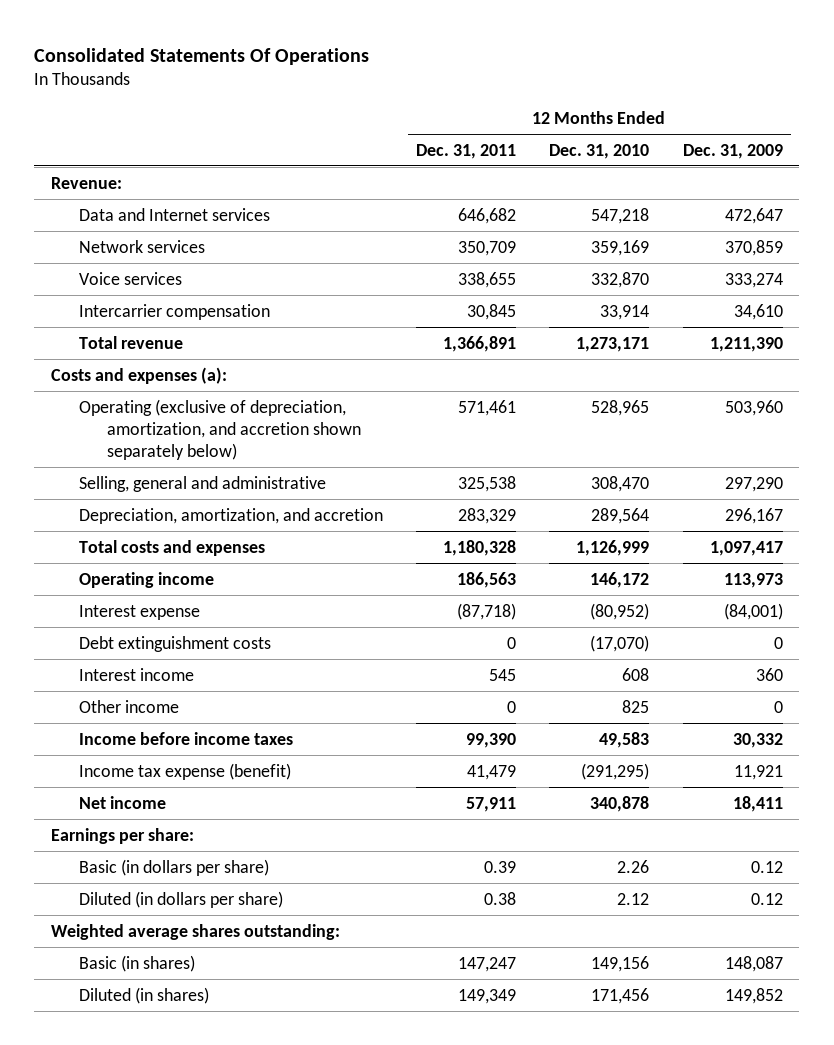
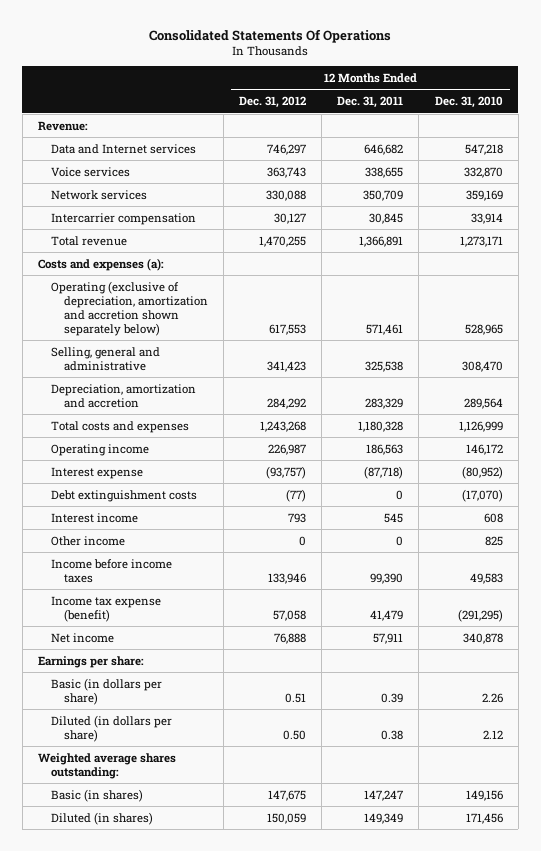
[682,143,783,159] Dec. 31, 2009 -> none
none -> [239,96,307,109] Dec. 31, 2012
[78,239,205,253] Network services -> [50,189,147,200] Network services
[78,398,361,460] Operating (exclusive of depreciation, amortization, and accretion shown separately below) -> [50,280,208,336] Operating (exclusive of depreciation, amortization and accretion shown separately below)
[78,507,383,524] Depreciation, amortization, and accretion -> [50,383,196,408] Depreciation, amortization and accretion

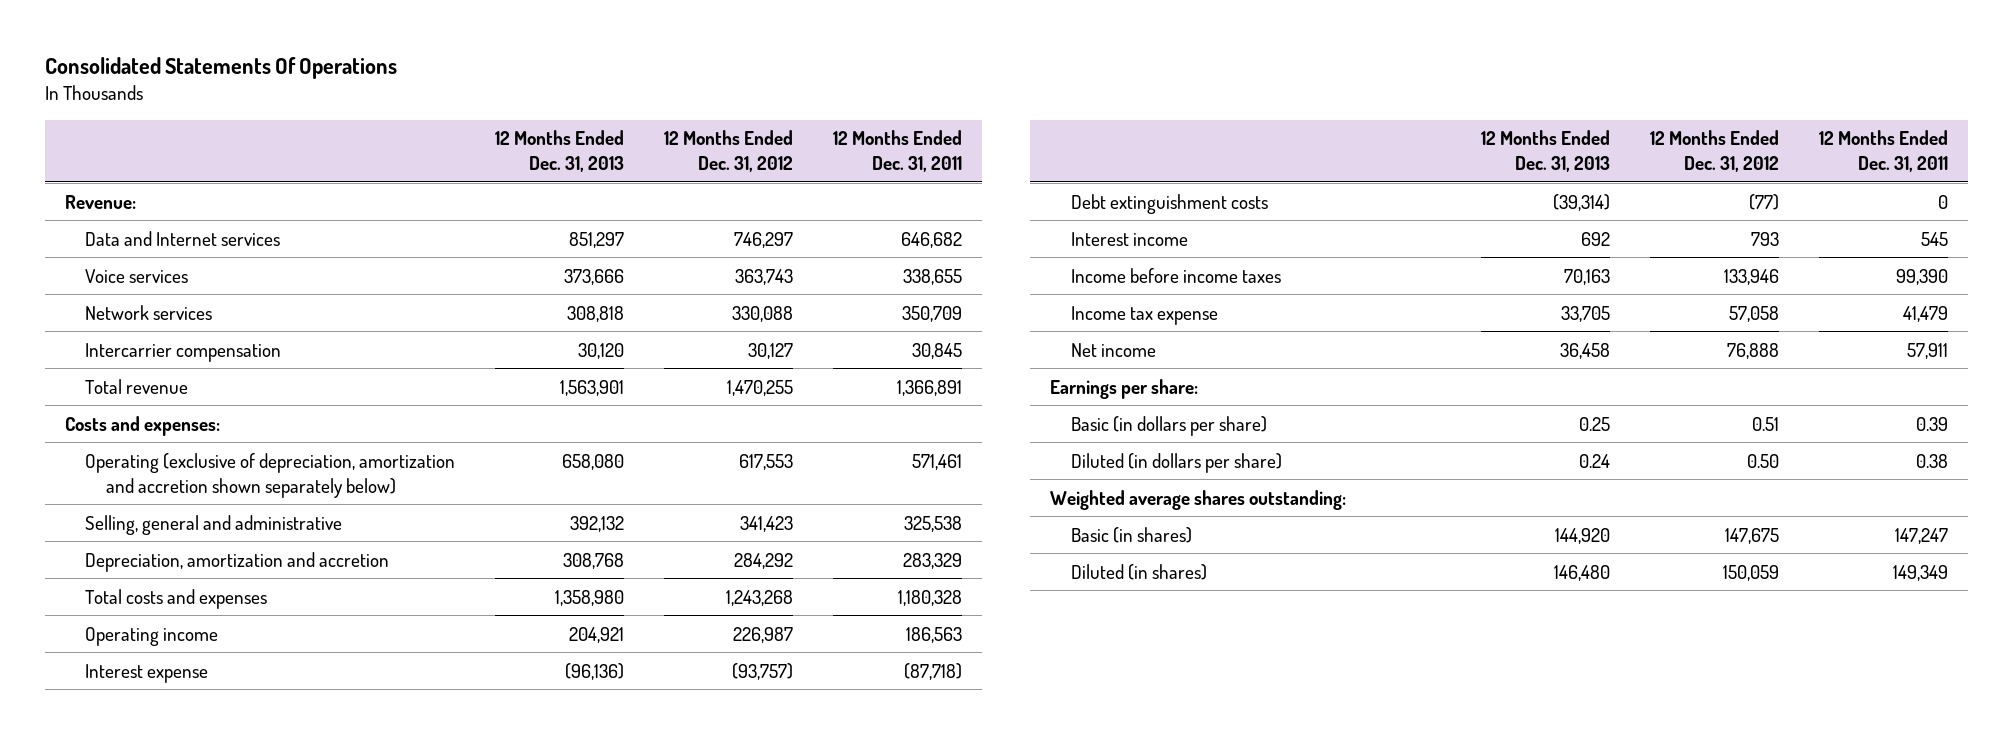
[434,96,503,109] Dec. 31, 2010 -> none
none -> [495,130,625,173] 12 Months Ended Dec. 31, 2013
[38,257,165,271] Costs and expenses (a): -> [64,415,220,436] Costs and expenses:
[50,535,125,546] Other income -> none
[50,595,161,622] Income tax expense (benefit) -> [1070,305,1218,325] Income tax expense

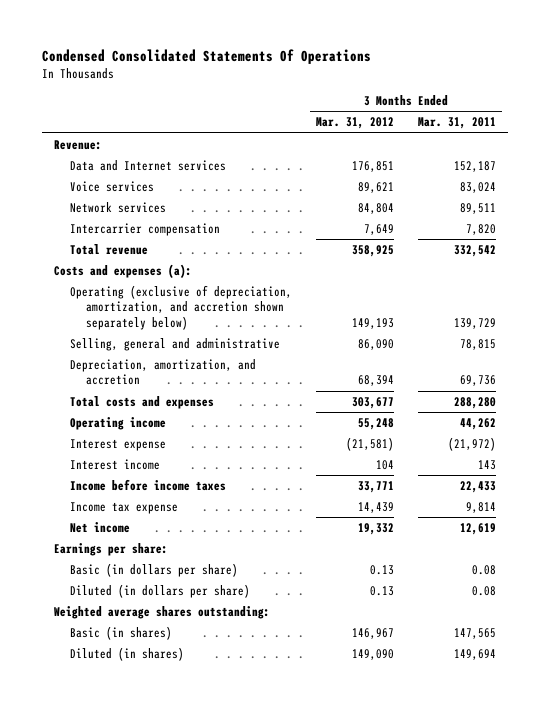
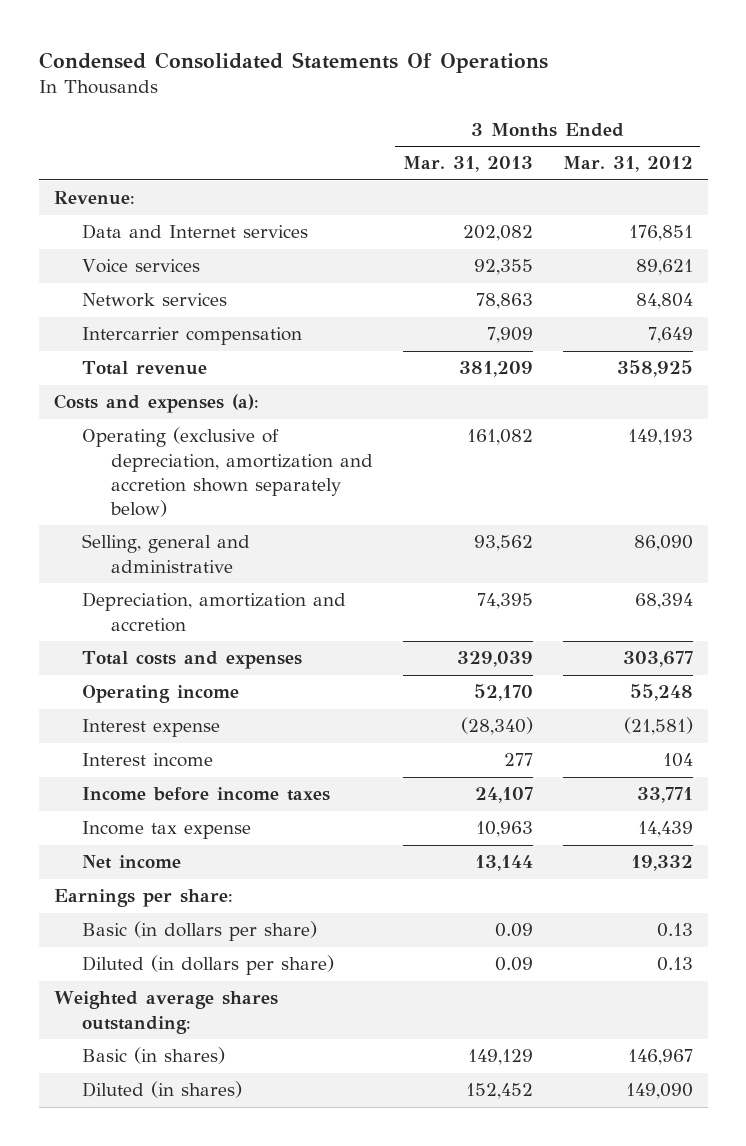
[417,117,496,130] Mar. 31, 2011 -> none
none -> [402,156,533,173] Mar. 31, 2013
[69,284,292,330] Operating (exclusive of depreciation, amortization, and accretion shown separately below) -> [82,427,373,518] Operating (exclusive of depreciation, amortization and accretion shown separately below)
[69,358,256,386] Depreciation, amortization, and accretion -> [82,592,347,632] Depreciation, amortization and accretion

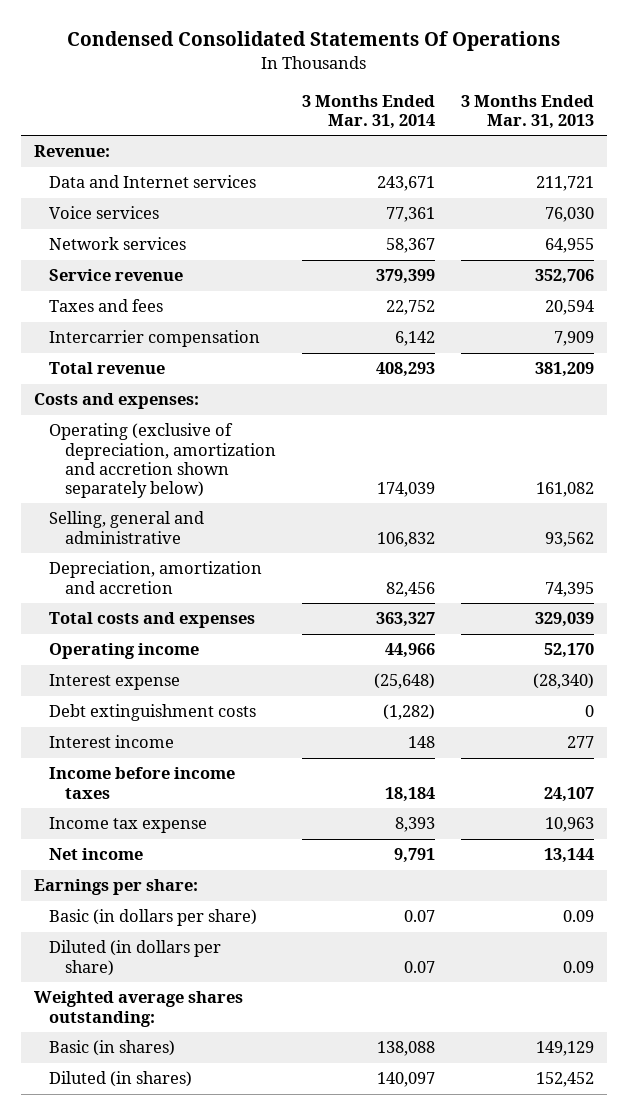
[562,156,693,173] Mar. 31, 2012 -> none
none -> [301,94,435,130] 3 Months Ended Mar. 31, 2014
[462,225,533,242] 202,082 -> [535,176,594,192] 211,721
[473,259,533,276] 92,355 -> [544,207,594,223] 76,030
[475,293,533,310] 78,863 -> [544,238,594,254] 64,955
none -> [49,269,184,282] Service revenue
none -> [49,299,164,313] Taxes and fees
[53,394,259,414] Costs and expenses (a): -> [33,393,199,410] Costs and expenses:
none -> [49,704,257,722] Debt extinguishment costs

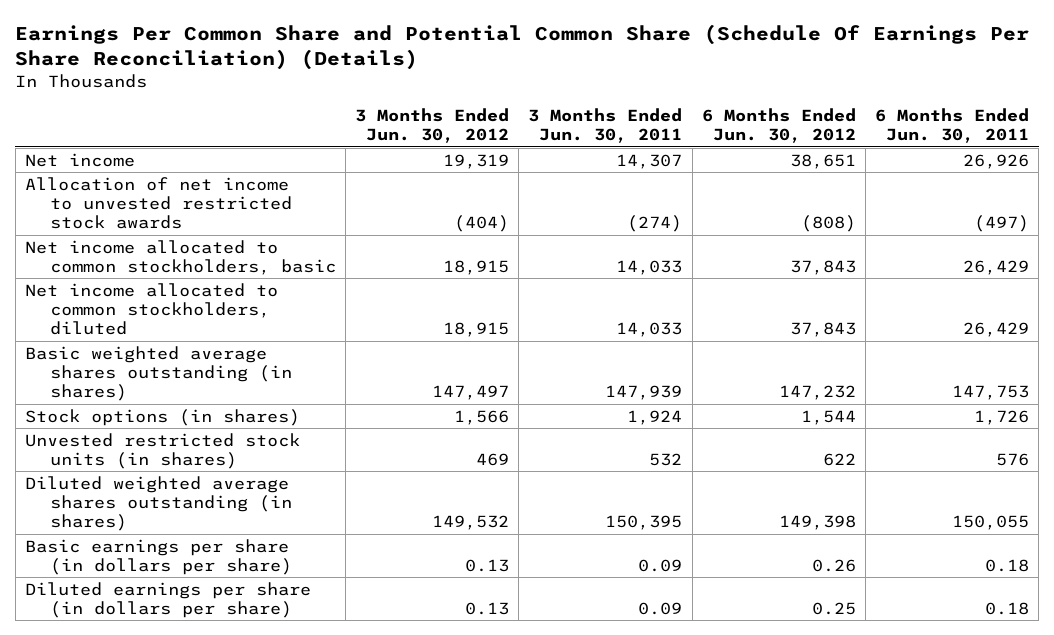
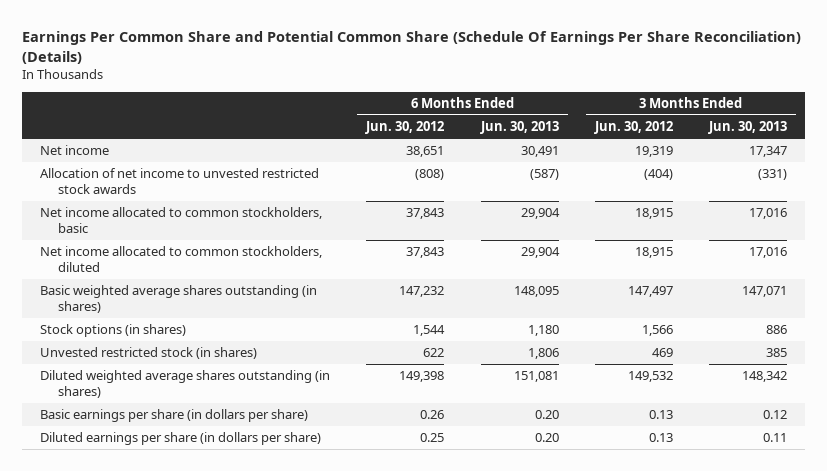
[528,108,683,144] 3 Months Ended Jun. 30, 2011 -> none
[874,108,1029,144] 6 Months Ended Jun. 30, 2011 -> none
none -> [479,121,559,135] Jun. 30, 2013
none -> [708,121,788,135] Jun. 30, 2013
[24,432,300,469] Unvested restricted stock units (in shares) -> [40,347,258,360] Unvested restricted stock (in shares)

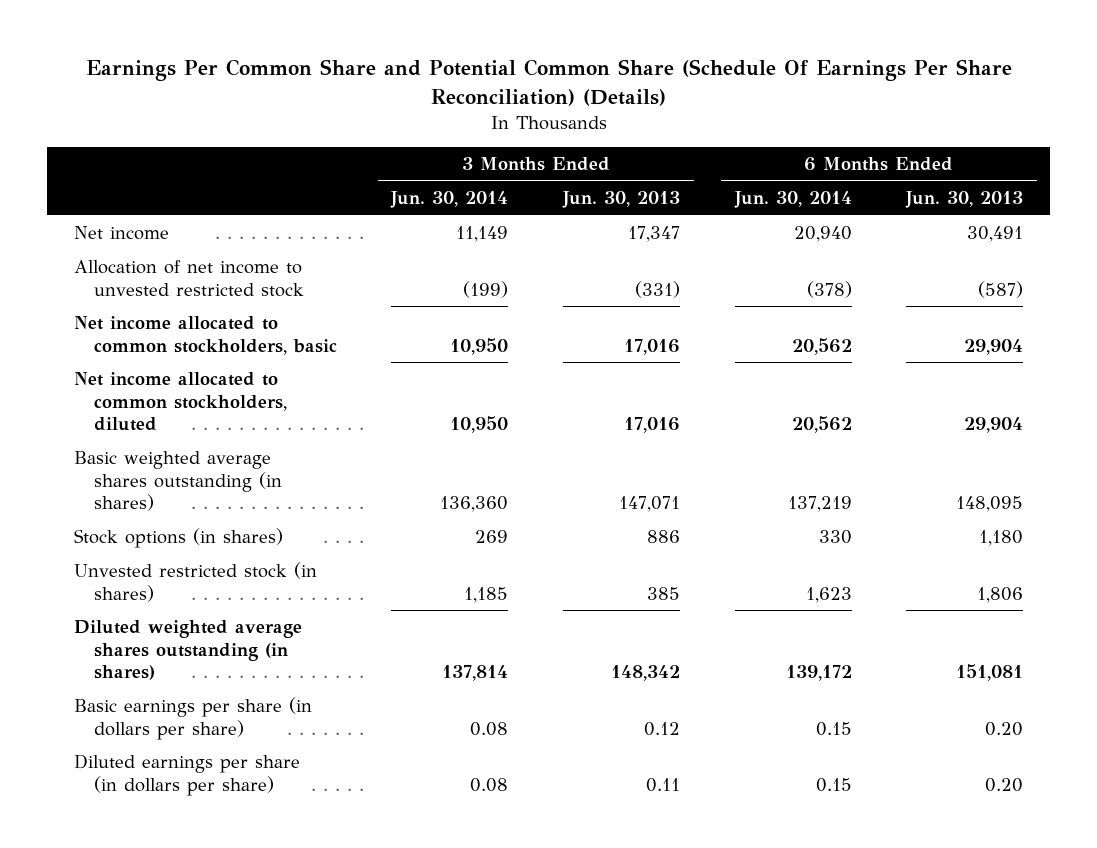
[365,121,445,135] Jun. 30, 2012 -> none
[593,121,673,135] Jun. 30, 2012 -> none
none -> [390,191,509,209] Jun. 30, 2014
none -> [733,191,852,209] Jun. 30, 2014
[40,168,320,195] Allocation of net income to unvested restricted stock awards -> [74,260,304,297] Allocation of net income to unvested restricted stock

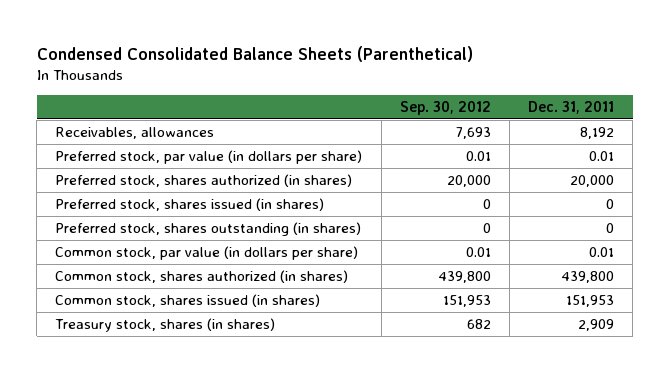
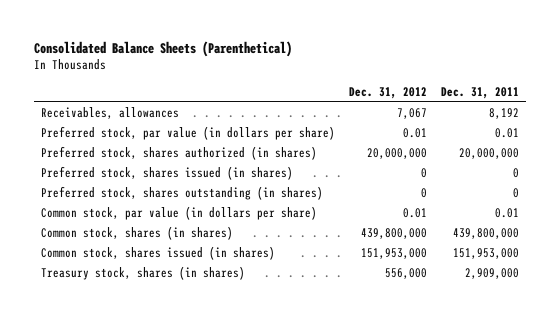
[36,45,473,62] Condensed Consolidated Balance Sheets (Parenthetical) -> [33,40,292,57] Consolidated Balance Sheets (Parenthetical)
[399,100,491,115] Sep. 30, 2012 -> none
none -> [348,86,427,99] Dec. 31, 2012
[569,175,614,188] 20,000 -> [458,148,519,160] 20,000,000
[55,270,349,284] Common stock, shares authorized (in shares) -> [40,226,233,241] Common stock, shares (in shares)
[560,271,614,284] 439,800 -> [452,228,519,240] 439,800,000
[565,295,614,308] 151,953 -> [452,248,519,260] 151,953,000
[577,319,614,332] 2,909 -> [464,268,519,280] 2,909,000

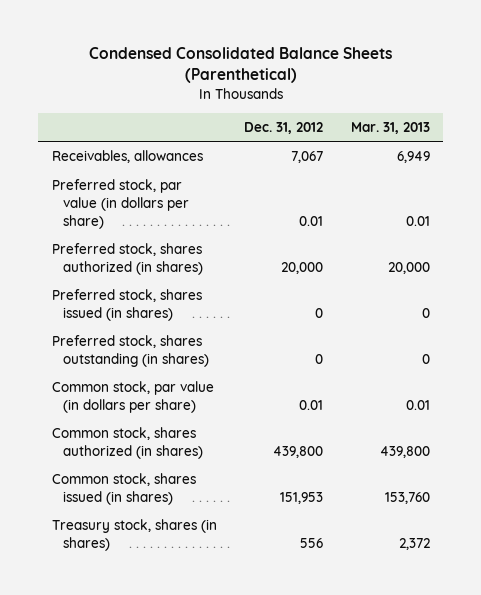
[33,40,292,57] Consolidated Balance Sheets (Parenthetical) -> [88,47,392,84] Condensed Consolidated Balance Sheets (Parenthetical)
[440,86,519,99] Dec. 31, 2011 -> none
none -> [350,121,430,134] Mar. 31, 2013
[366,148,427,160] 20,000,000 -> [281,261,324,274] 20,000
[40,226,233,241] Common stock, shares (in shares) -> [51,427,204,459] Common stock, shares authorized (in shares)
[360,228,427,240] 439,800,000 -> [273,445,324,458] 439,800
[360,248,427,260] 151,953,000 -> [280,491,324,504] 151,953
[384,268,427,280] 556,000 -> [300,537,324,548] 556

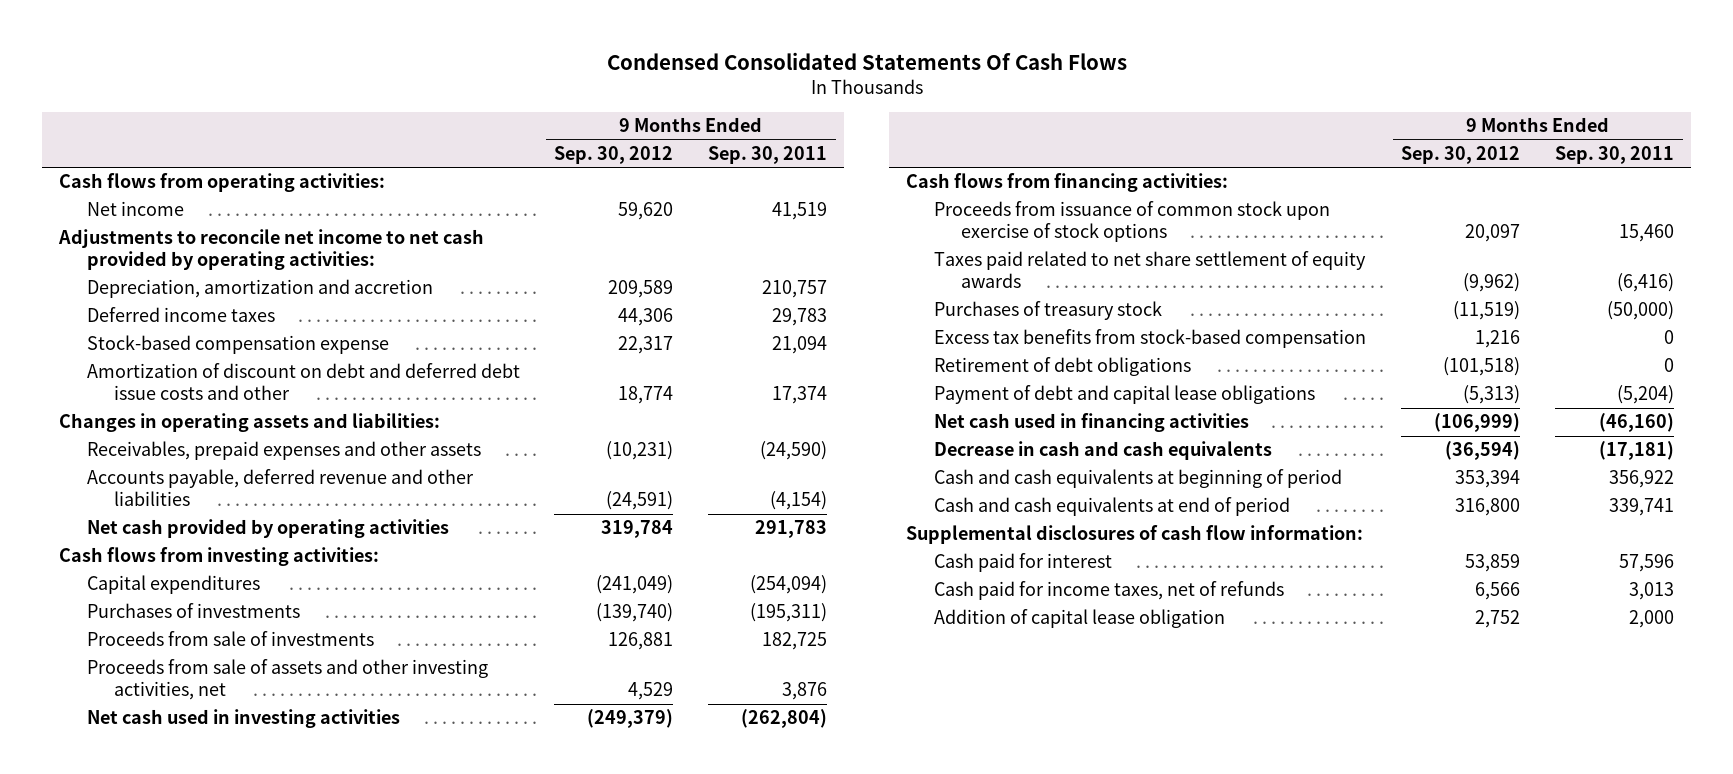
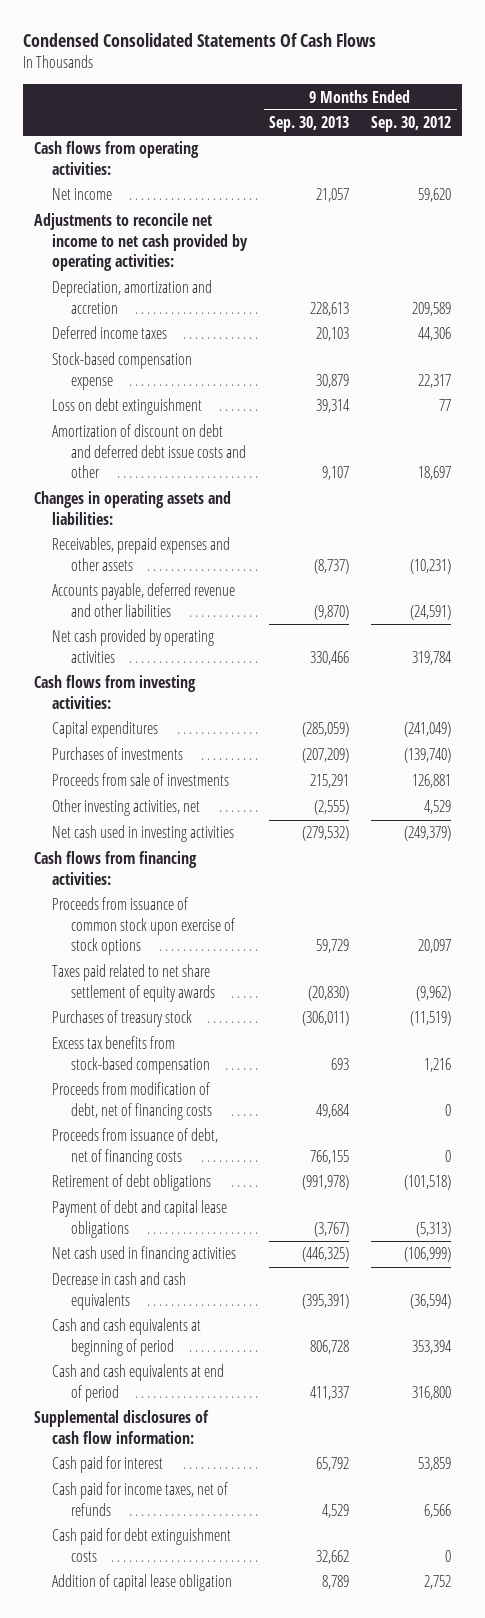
[707,145,827,164] Sep. 30, 2011 -> none
none -> [269,116,350,133] Sep. 30, 2013
none -> [52,398,203,416] Loss on debt extinguishment
[618,386,674,405] 18,774 -> [418,466,452,481] 18,697
[86,659,488,701] Proceeds from sale of assets and other investing activities, net -> [52,799,201,817] Other investing activities, net
none -> [52,1082,212,1120] Proceeds from modification of debt, net of financing costs
none -> [52,1128,219,1166] Proceeds from issuance of debt, net of financing costs
none -> [52,1528,232,1562] Cash paid for debt extinguishment costs

